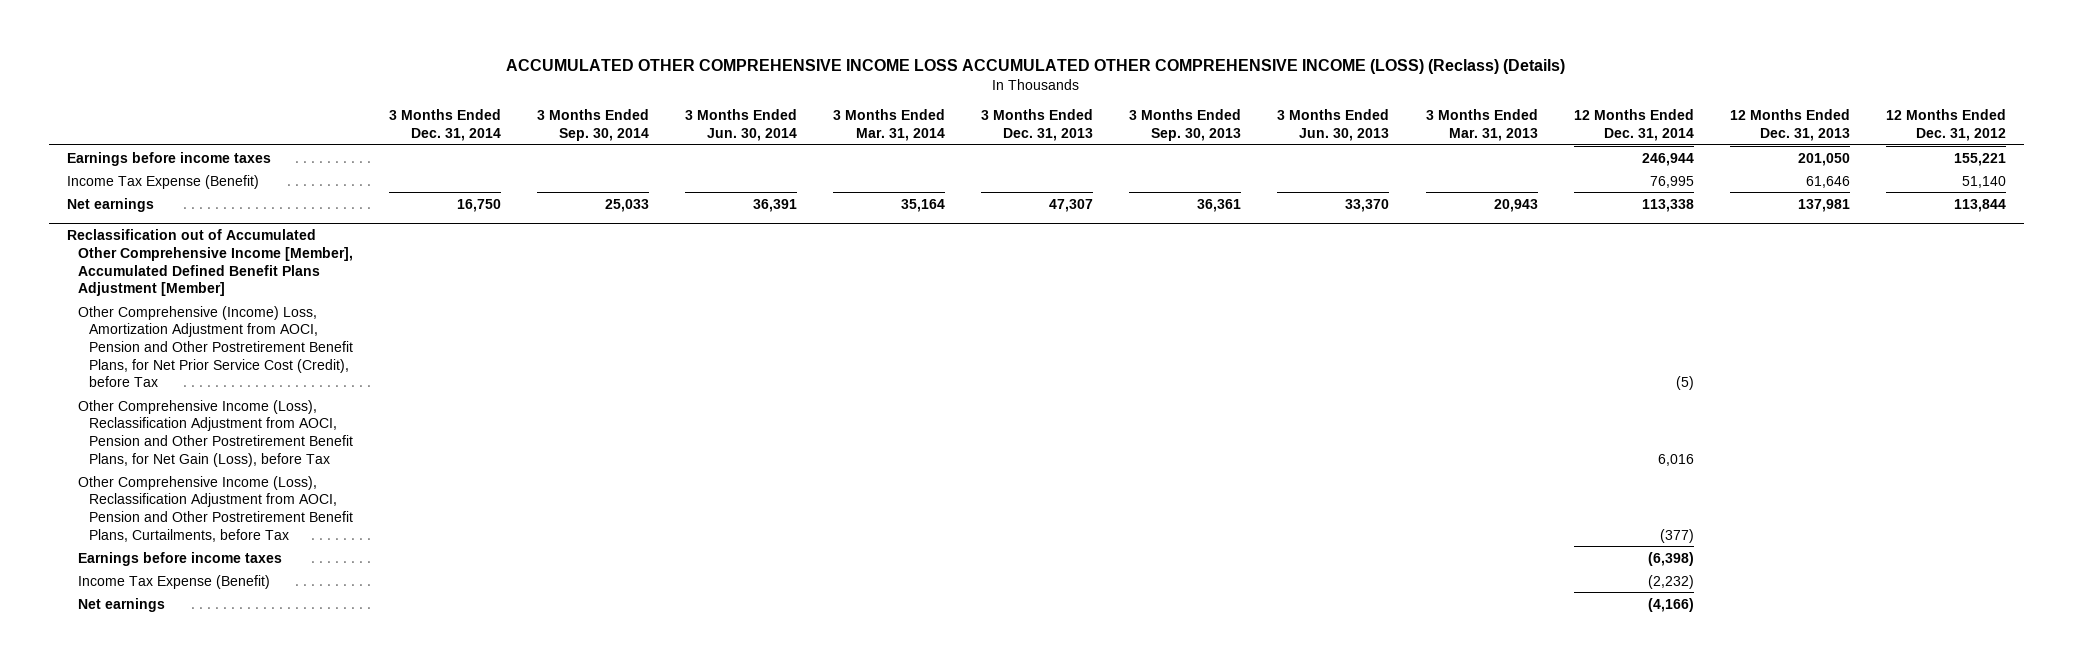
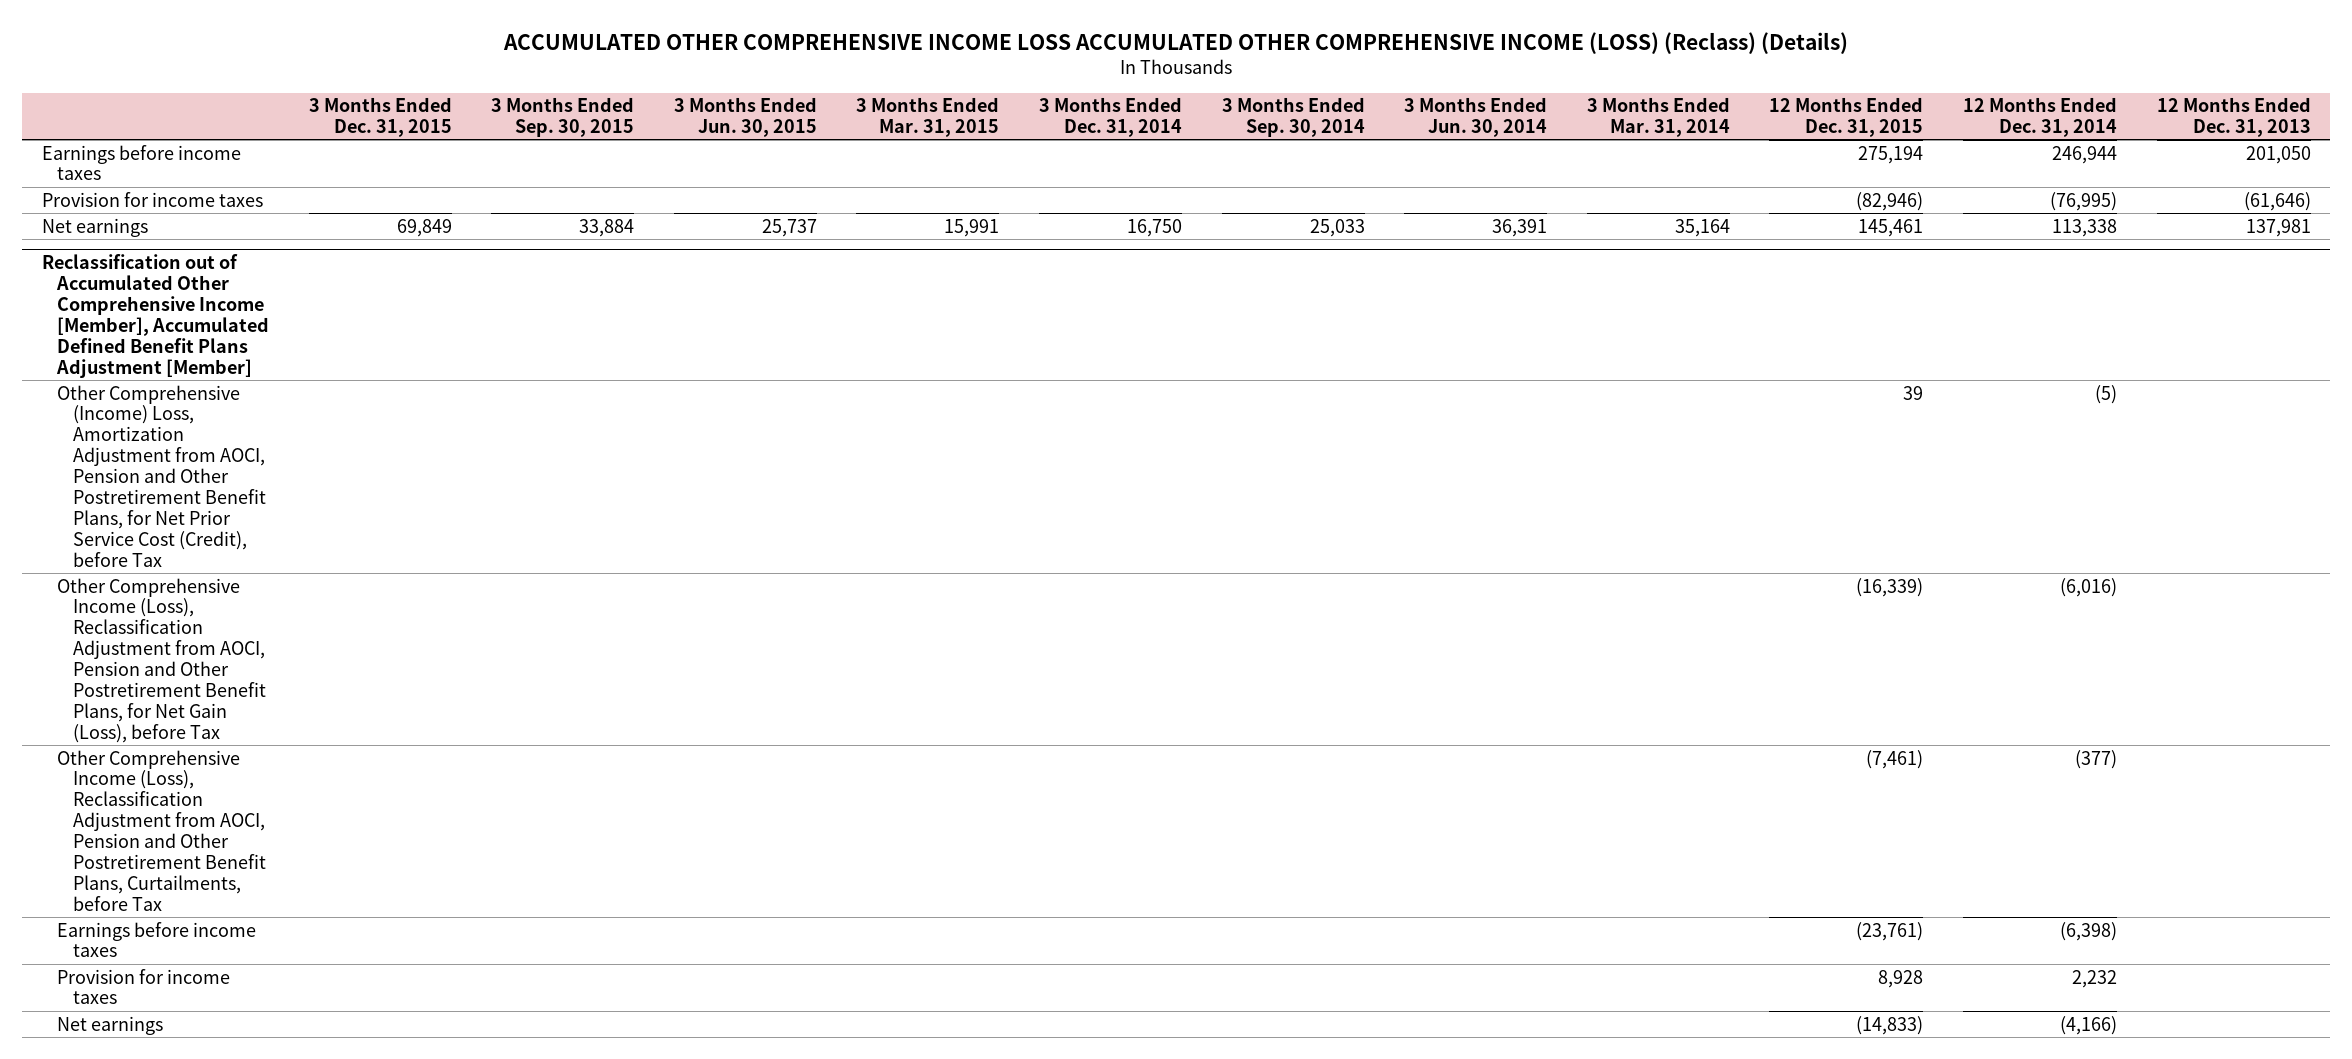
[981,109,1094,141] 3 Months Ended Dec. 31, 2013 -> none
[1129,109,1242,141] 3 Months Ended Sep. 30, 2013 -> none
[1277,109,1390,141] 3 Months Ended Jun. 30, 2013 -> none
[1425,109,1538,141] 3 Months Ended Mar. 31, 2013 -> none
[1885,109,2006,141] 12 Months Ended Dec. 31, 2012 -> none
none -> [308,97,452,137] 3 Months Ended Dec. 31, 2015
none -> [491,97,635,137] 3 Months Ended Sep. 30, 2015
none -> [673,97,817,137] 3 Months Ended Jun. 30, 2015
none -> [856,97,1000,137] 3 Months Ended Mar. 31, 2015
none -> [1769,97,1924,137] 12 Months Ended Dec. 31, 2015
[67,174,260,189] Income Tax Expense (Benefit) -> [41,191,263,207] Provision for income taxes
[1649,175,1694,188] 76,995 -> [2050,191,2118,211] (76,995)
[1805,175,1850,188] 61,646 -> [2243,191,2311,211] (61,646)
[1657,453,1694,466] 6,016 -> [2060,577,2118,597] (6,016)
[77,574,270,589] Income Tax Expense (Benefit) -> [57,968,231,1005] Provision for income taxes
[1647,574,1694,589] (2,232) -> [2072,969,2118,988] 2,232

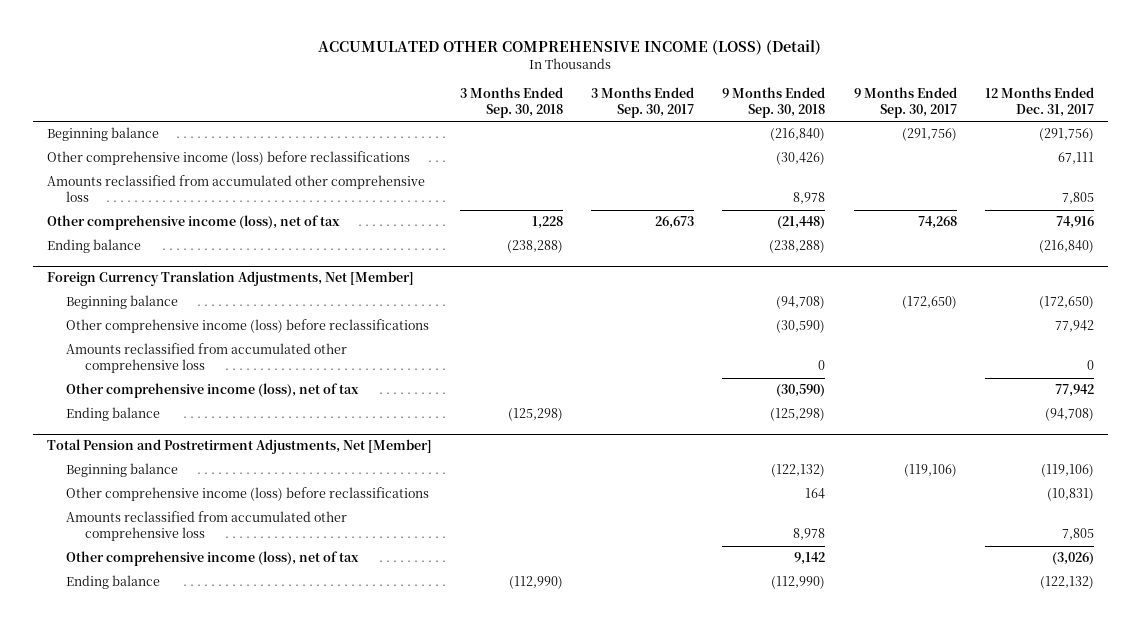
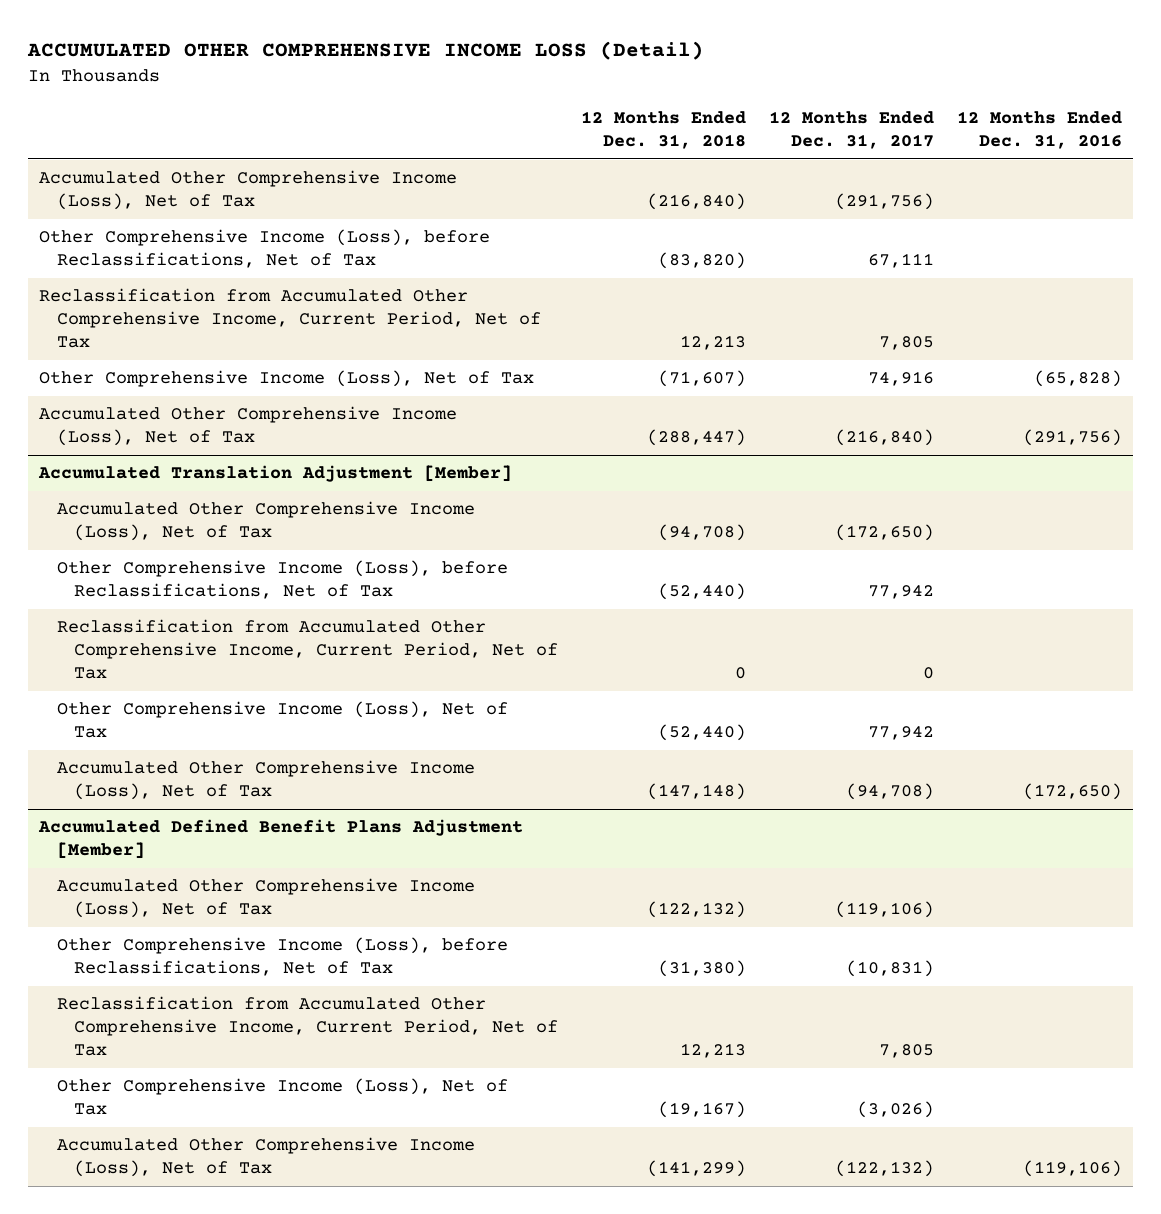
[318,40,822,56] ACCUMULATED OTHER COMPREHENSIVE INCOME (LOSS) (Detail) -> [26,41,704,61] ACCUMULATED OTHER COMPREHENSIVE INCOME LOSS (Detail)
[460,86,564,119] 3 Months Ended Sep. 30, 2018 -> none
[591,86,695,119] 3 Months Ended Sep. 30, 2017 -> none
[722,86,826,119] 9 Months Ended Sep. 30, 2018 -> none
[853,86,957,119] 9 Months Ended Sep. 30, 2017 -> none
none -> [580,111,746,150] 12 Months Ended Dec. 31, 2018
none -> [956,111,1122,150] 12 Months Ended Dec. 31, 2016
[47,127,160,142] Beginning balance -> [39,170,458,211] Accumulated Other Comprehensive Income (Loss), Net of Tax
[47,151,411,166] Other comprehensive income (loss) before reclassifications -> [39,229,491,269] Other Comprehensive Income (Loss), before Reclassifications, Net of Tax
[47,175,426,203] Amounts reclassified from accumulated other comprehensive loss -> [39,288,541,349] Reclassification from Accumulated Other Comprehensive Income, Current Period, Net of Tax
[47,215,341,231] Other comprehensive income (loss), net of tax -> [39,370,535,388] Other Comprehensive Income (Loss), Net of Tax
[47,239,142,254] Ending balance -> [39,406,458,447] Accumulated Other Comprehensive Income (Loss), Net of Tax
[47,271,415,287] Foreign Currency Translation Adjustments, Net [Member] -> [38,465,513,483] Accumulated Translation Adjustment [Member]
[66,295,179,310] Beginning balance -> [56,501,475,542] Accumulated Other Comprehensive Income (Loss), Net of Tax
[66,319,430,334] Other comprehensive income (loss) before reclassifications -> [56,560,508,600] Other Comprehensive Income (Loss), before Reclassifications, Net of Tax
[66,343,348,374] Amounts reclassified from accumulated other comprehensive loss -> [56,619,558,680] Reclassification from Accumulated Other Comprehensive Income, Current Period, Net of Tax
[66,383,360,399] Other comprehensive income (loss), net of tax -> [56,701,508,739] Other Comprehensive Income (Loss), Net of Tax
[66,407,161,422] Ending balance -> [56,760,475,801] Accumulated Other Comprehensive Income (Loss), Net of Tax
[47,439,433,455] Total Pension and Postretirment Adjustments, Net [Member] -> [38,819,524,860] Accumulated Defined Benefit Plans Adjustment [Member]
[66,463,179,478] Beginning balance -> [56,878,475,919] Accumulated Other Comprehensive Income (Loss), Net of Tax
[66,487,430,502] Other comprehensive income (loss) before reclassifications -> [56,937,508,977] Other Comprehensive Income (Loss), before Reclassifications, Net of Tax
[66,511,348,542] Amounts reclassified from accumulated other comprehensive loss -> [56,996,558,1057] Reclassification from Accumulated Other Comprehensive Income, Current Period, Net of Tax
[66,551,360,567] Other comprehensive income (loss), net of tax -> [56,1078,508,1116] Other Comprehensive Income (Loss), Net of Tax
[66,575,161,590] Ending balance -> [56,1137,475,1178] Accumulated Other Comprehensive Income (Loss), Net of Tax

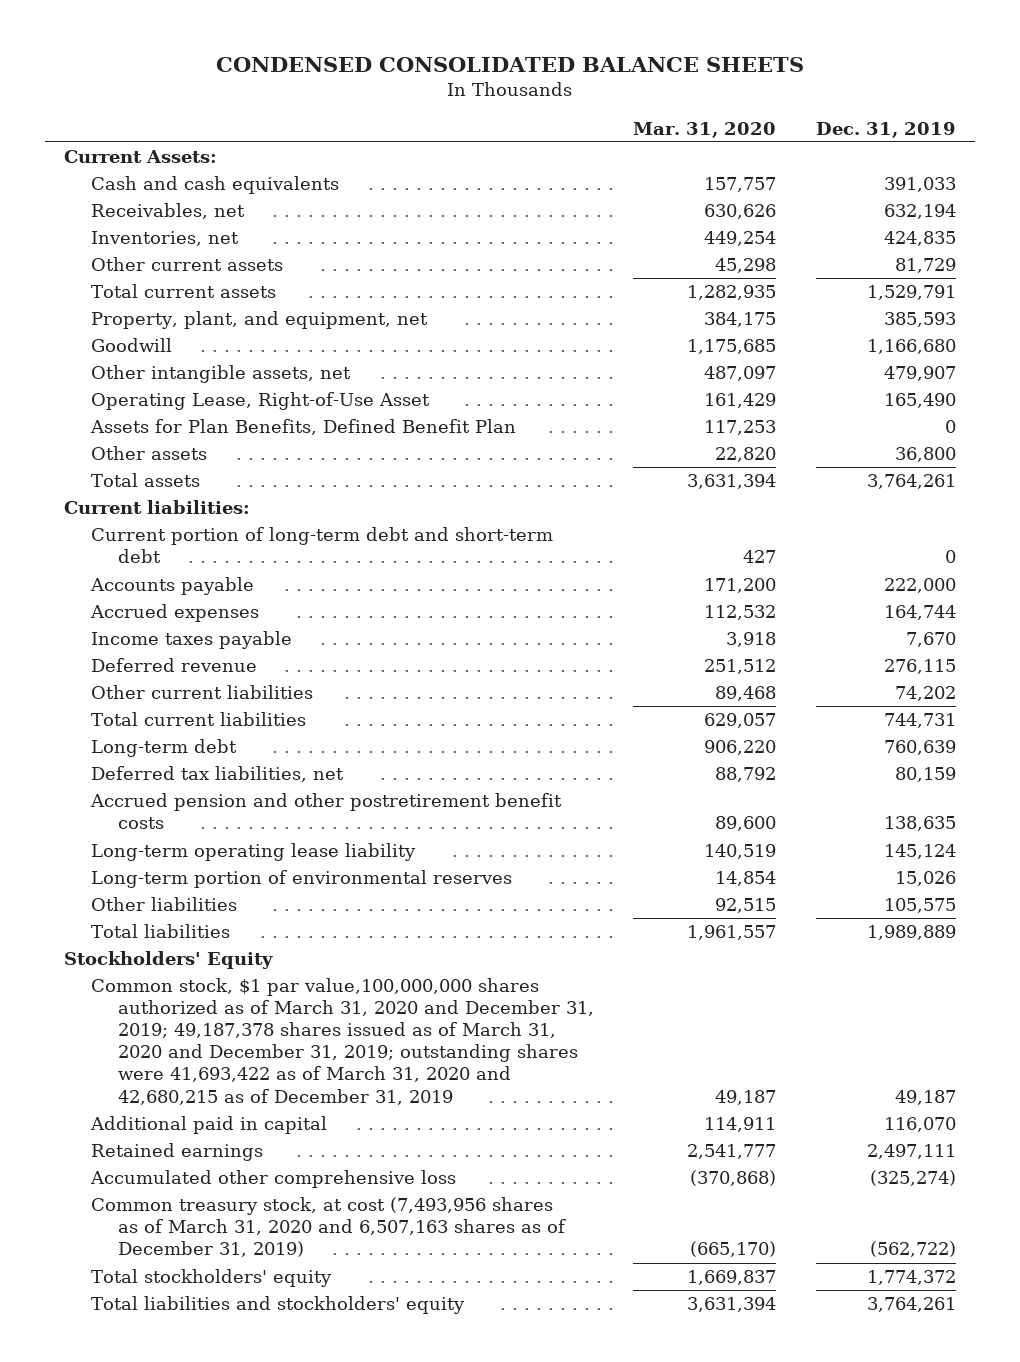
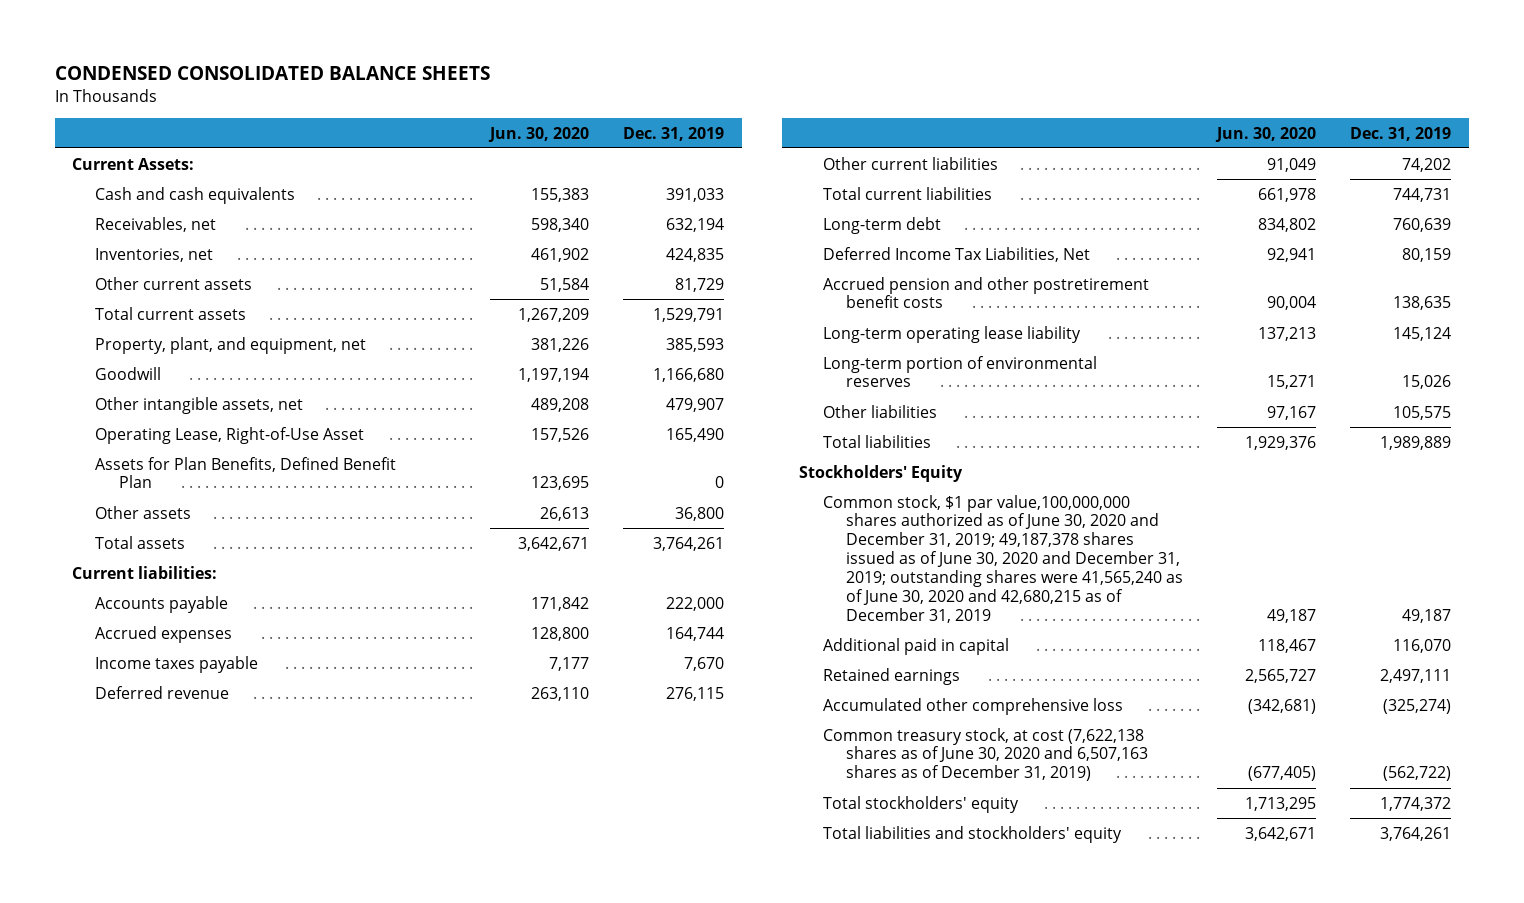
[633,121,777,138] Mar. 31, 2020 -> none
none -> [488,126,590,142] Jun. 30, 2020
[91,527,554,564] Current portion of long-term debt and short-term debt -> none
[91,766,345,783] Deferred tax liabilities, net -> [822,246,1090,262] Deferred Income Tax Liabilities, Net
[91,978,594,1105] Common stock, $1 par value,100,000,000 shares authorized as of March 31, 2020 and December 31, 2019; 49,187,378 shares issued as of March 31, 2020 and December 31, 2019; outstanding shares were 41,693,422 as of March 31, 2020 and 42,680,215 as of December 31, 2019 -> [822,494,1183,623] Common stock, $1 par value,100,000,000 shares authorized as of June 30, 2020 and December 31, 2019; 49,187,378 shares issued as of June 30, 2020 and December 31, 2019; outstanding shares were 41,565,240 as of June 30, 2020 and 42,680,215 as of December 31, 2019
[91,1197,566,1258] Common treasury stock, at cost (7,493,956 shares as of March 31, 2020 and 6,507,163 shares as of December 31, 2019) -> [822,727,1148,782] Common treasury stock, at cost (7,622,138 shares as of June 30, 2020 and 6,507,163 shares as of December 31, 2019)

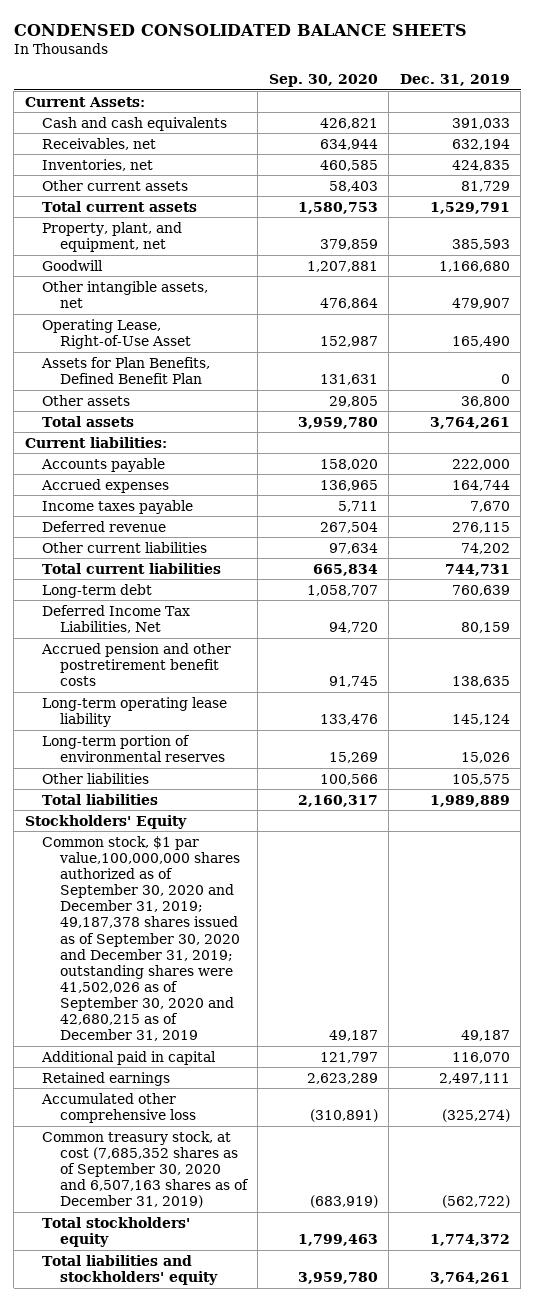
[488,126,590,142] Jun. 30, 2020 -> none
none -> [268,74,378,88] Sep. 30, 2020
[822,494,1183,623] Common stock, $1 par value,100,000,000 shares authorized as of June 30, 2020 and December 31, 2019; 49,187,378 shares issued as of June 30, 2020 and December 31, 2019; outstanding shares were 41,565,240 as of June 30, 2020 and 42,680,215 as of December 31, 2019 -> [42,835,241,1042] Common stock, $1 par value,100,000,000 shares authorized as of September 30, 2020 and December 31, 2019; 49,187,378 shares issued as of September 30, 2020 and December 31, 2019; outstanding shares were 41,502,026 as of September 30, 2020 and 42,680,215 as of December 31, 2019
[822,727,1148,782] Common treasury stock, at cost (7,622,138 shares as of June 30, 2020 and 6,507,163 shares as of December 31, 2019) -> [42,1130,250,1209] Common treasury stock, at cost (7,685,352 shares as of September 30, 2020 and 6,507,163 shares as of December 31, 2019)

